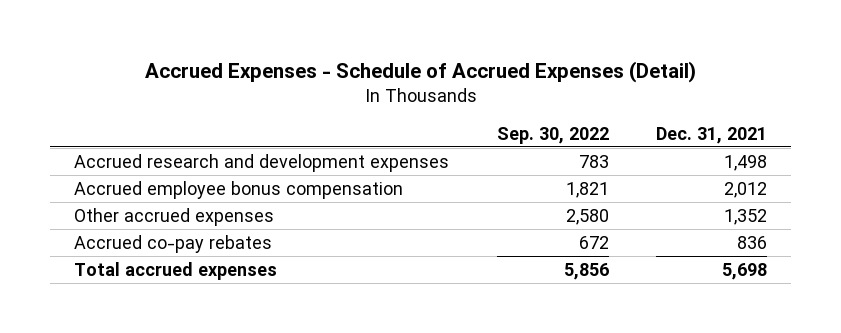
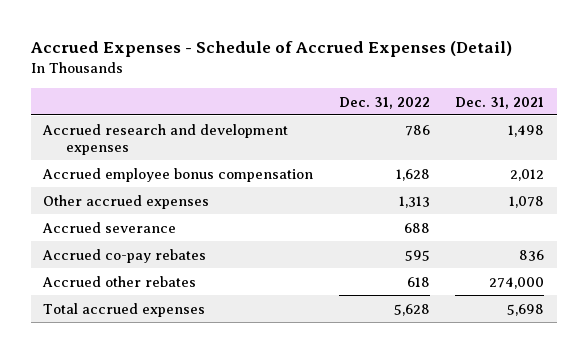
[496,126,609,144] Sep. 30, 2022 -> none
none -> [338,96,430,109] Dec. 31, 2022
[724,208,768,225] 1,352 -> [509,195,545,208] 1,078
none -> [42,221,177,233] Accrued severance
none -> [42,275,197,287] Accrued other rebates

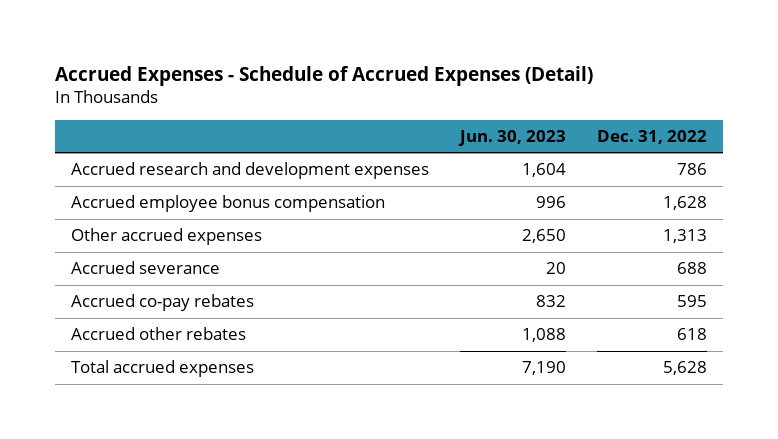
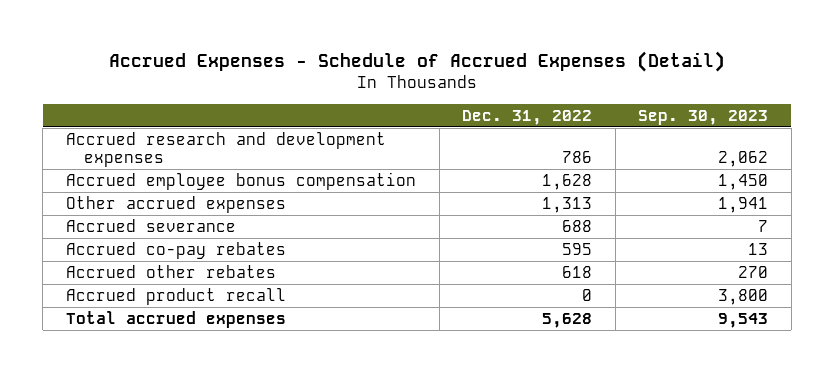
[457,129,566,146] Jun. 30, 2023 -> none
none -> [638,109,769,125] Sep. 30, 2023
none -> [65,287,286,305] Accrued product recall

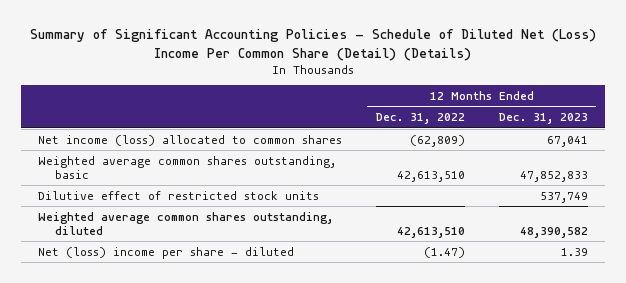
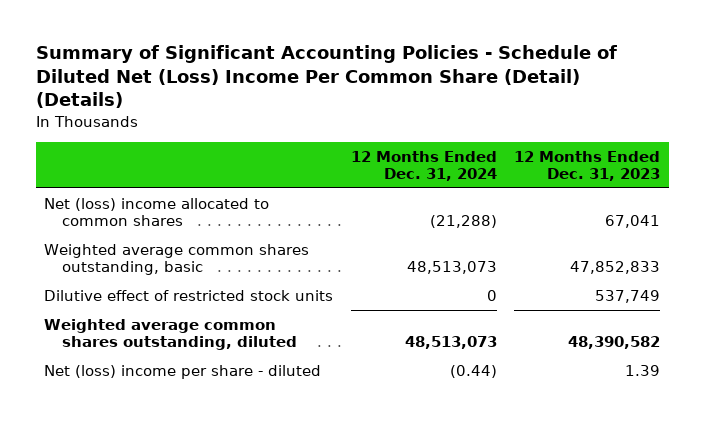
[375,113,465,125] Dec. 31, 2022 -> none
none -> [350,150,497,181] 12 Months Ended Dec. 31, 2024
[37,134,342,146] Net income (loss) allocated to common shares -> [44,197,270,227] Net (loss) income allocated to common shares

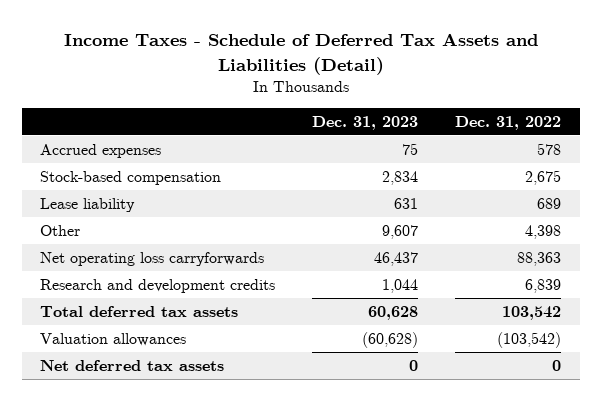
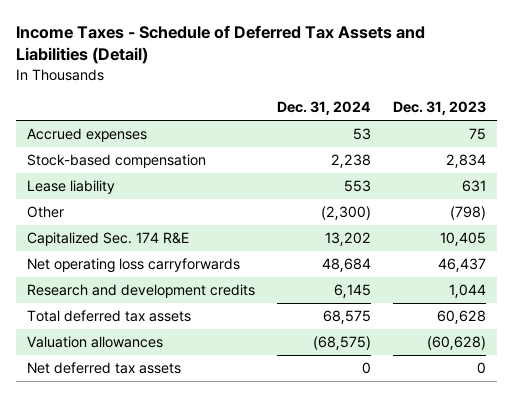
[455,115,562,130] Dec. 31, 2022 -> none
none -> [277,101,372,116] Dec. 31, 2024
[382,224,419,239] 9,607 -> [450,206,487,221] (798)
none -> [27,232,190,247] Capitalized Sec. 174 R&E

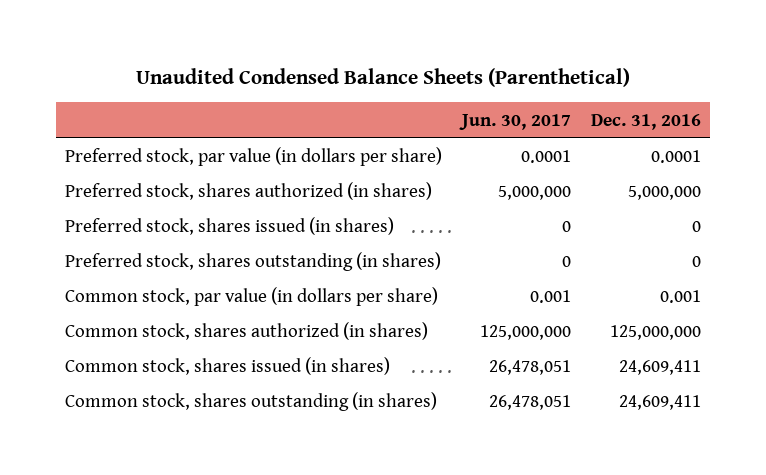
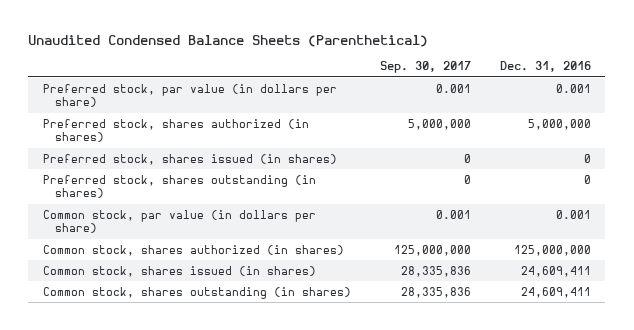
[459,113,572,130] Jun. 30, 2017 -> none
none -> [379,61,471,74] Sep. 30, 2017
[650,150,701,164] 0.0001 -> [555,83,591,93] 0.001

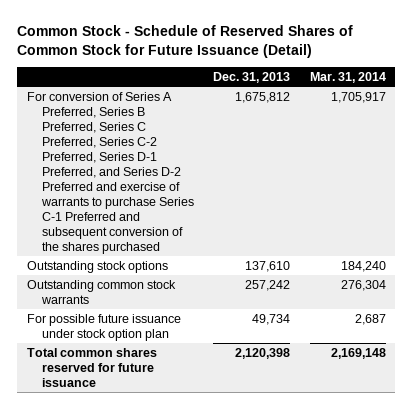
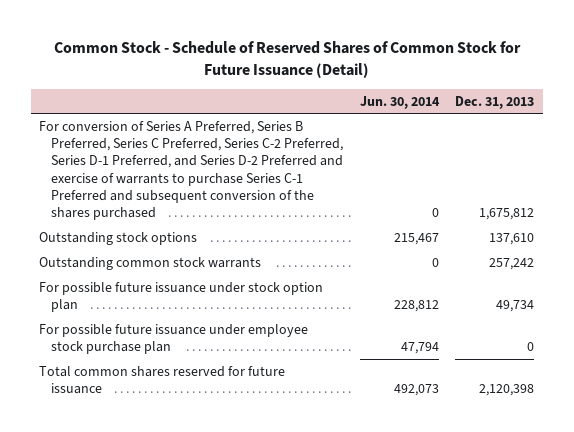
[309,72,386,84] Mar. 31, 2014 -> none
none -> [359,95,440,109] Jun. 30, 2014
none -> [39,323,309,355] For possible future issuance under employee stock purchase plan

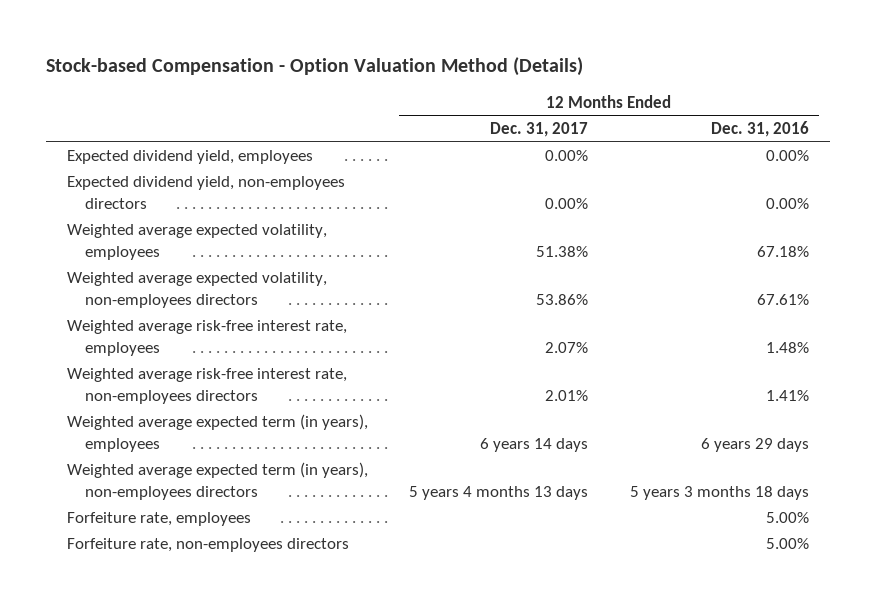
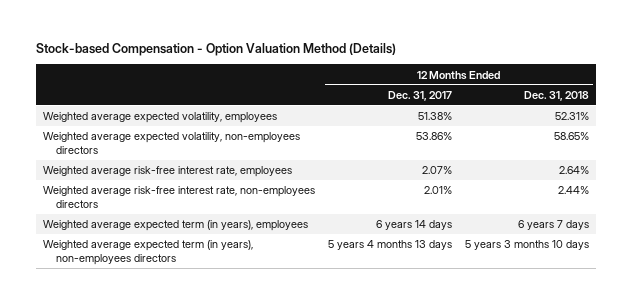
[710,120,809,137] Dec. 31, 2016 -> none
none -> [524,90,590,101] Dec. 31, 2018
[66,149,313,164] Expected dividend yield, employees -> none
[66,175,345,209] Expected dividend yield, non-employees directors -> none
[66,511,251,526] Forfeiture rate, employees -> none
[66,537,349,552] Forfeiture rate, non-employees directors -> none

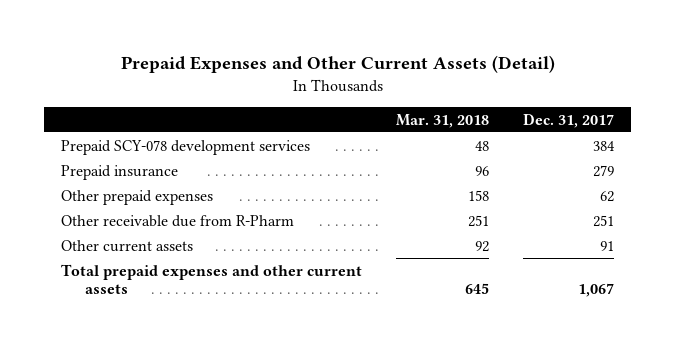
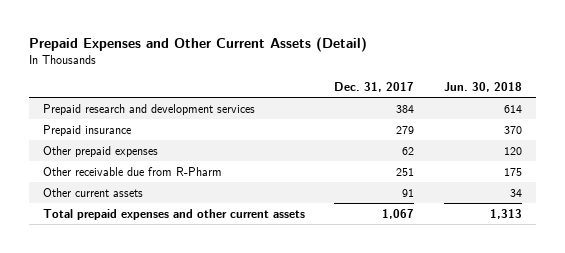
[396,113,490,128] Mar. 31, 2018 -> none
none -> [443,81,522,92] Jun. 30, 2018
[61,139,311,155] Prepaid SCY-078 development services -> [43,103,256,115] Prepaid research and development services

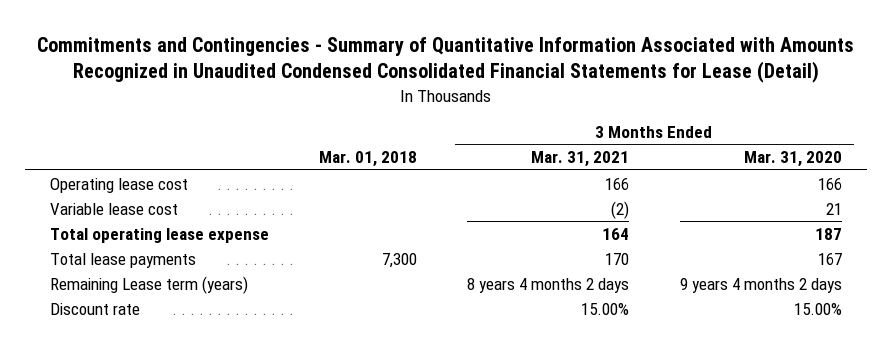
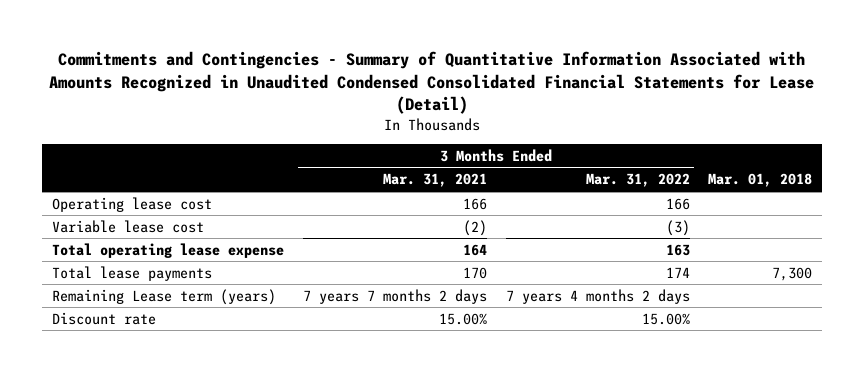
[743,151,842,168] Mar. 31, 2020 -> none
none -> [585,173,690,188] Mar. 31, 2022
[467,277,630,293] 8 years 4 months 2 days -> [302,288,487,304] 7 years 7 months 2 days

